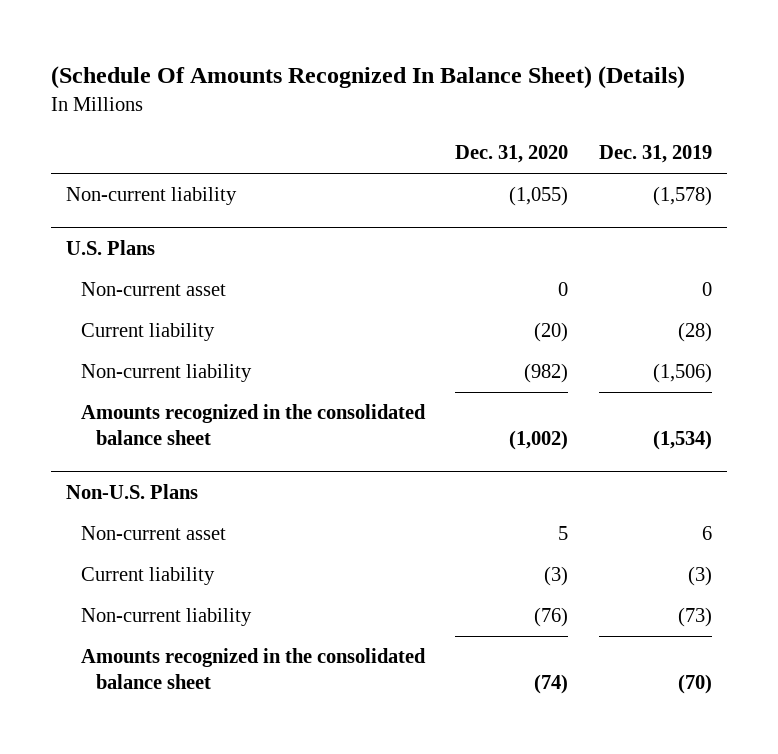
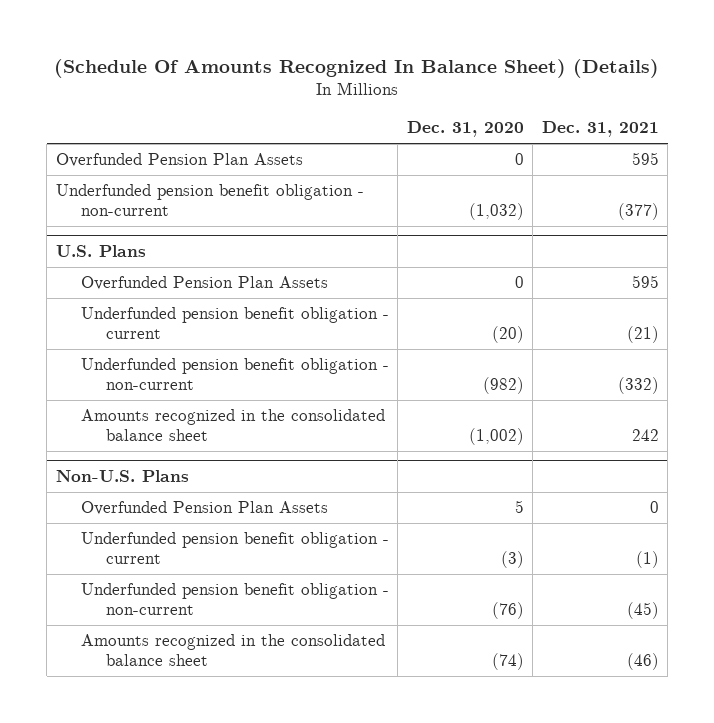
[598,145,712,164] Dec. 31, 2019 -> none
none -> [541,121,659,138] Dec. 31, 2021
none -> [55,153,303,168] Overfunded Pension Plan Assets
[66,187,238,206] Non-current liability -> [55,184,364,216] Underfunded pension benefit obligation - non-current
[509,186,569,207] (1,055) -> [468,202,524,220] (1,032)
[81,282,227,297] Non-current asset -> [80,276,328,291] Overfunded Pension Plan Assets
[81,323,216,342] Current liability -> [80,307,389,339] Underfunded pension benefit obligation - current
[81,364,253,383] Non-current liability -> [80,358,389,390] Underfunded pension benefit obligation - non-current
[81,526,227,541] Non-current asset -> [80,501,328,516] Overfunded Pension Plan Assets
[81,567,216,586] Current liability -> [80,532,389,564] Underfunded pension benefit obligation - current
[81,608,253,627] Non-current liability -> [80,583,389,615] Underfunded pension benefit obligation - non-current

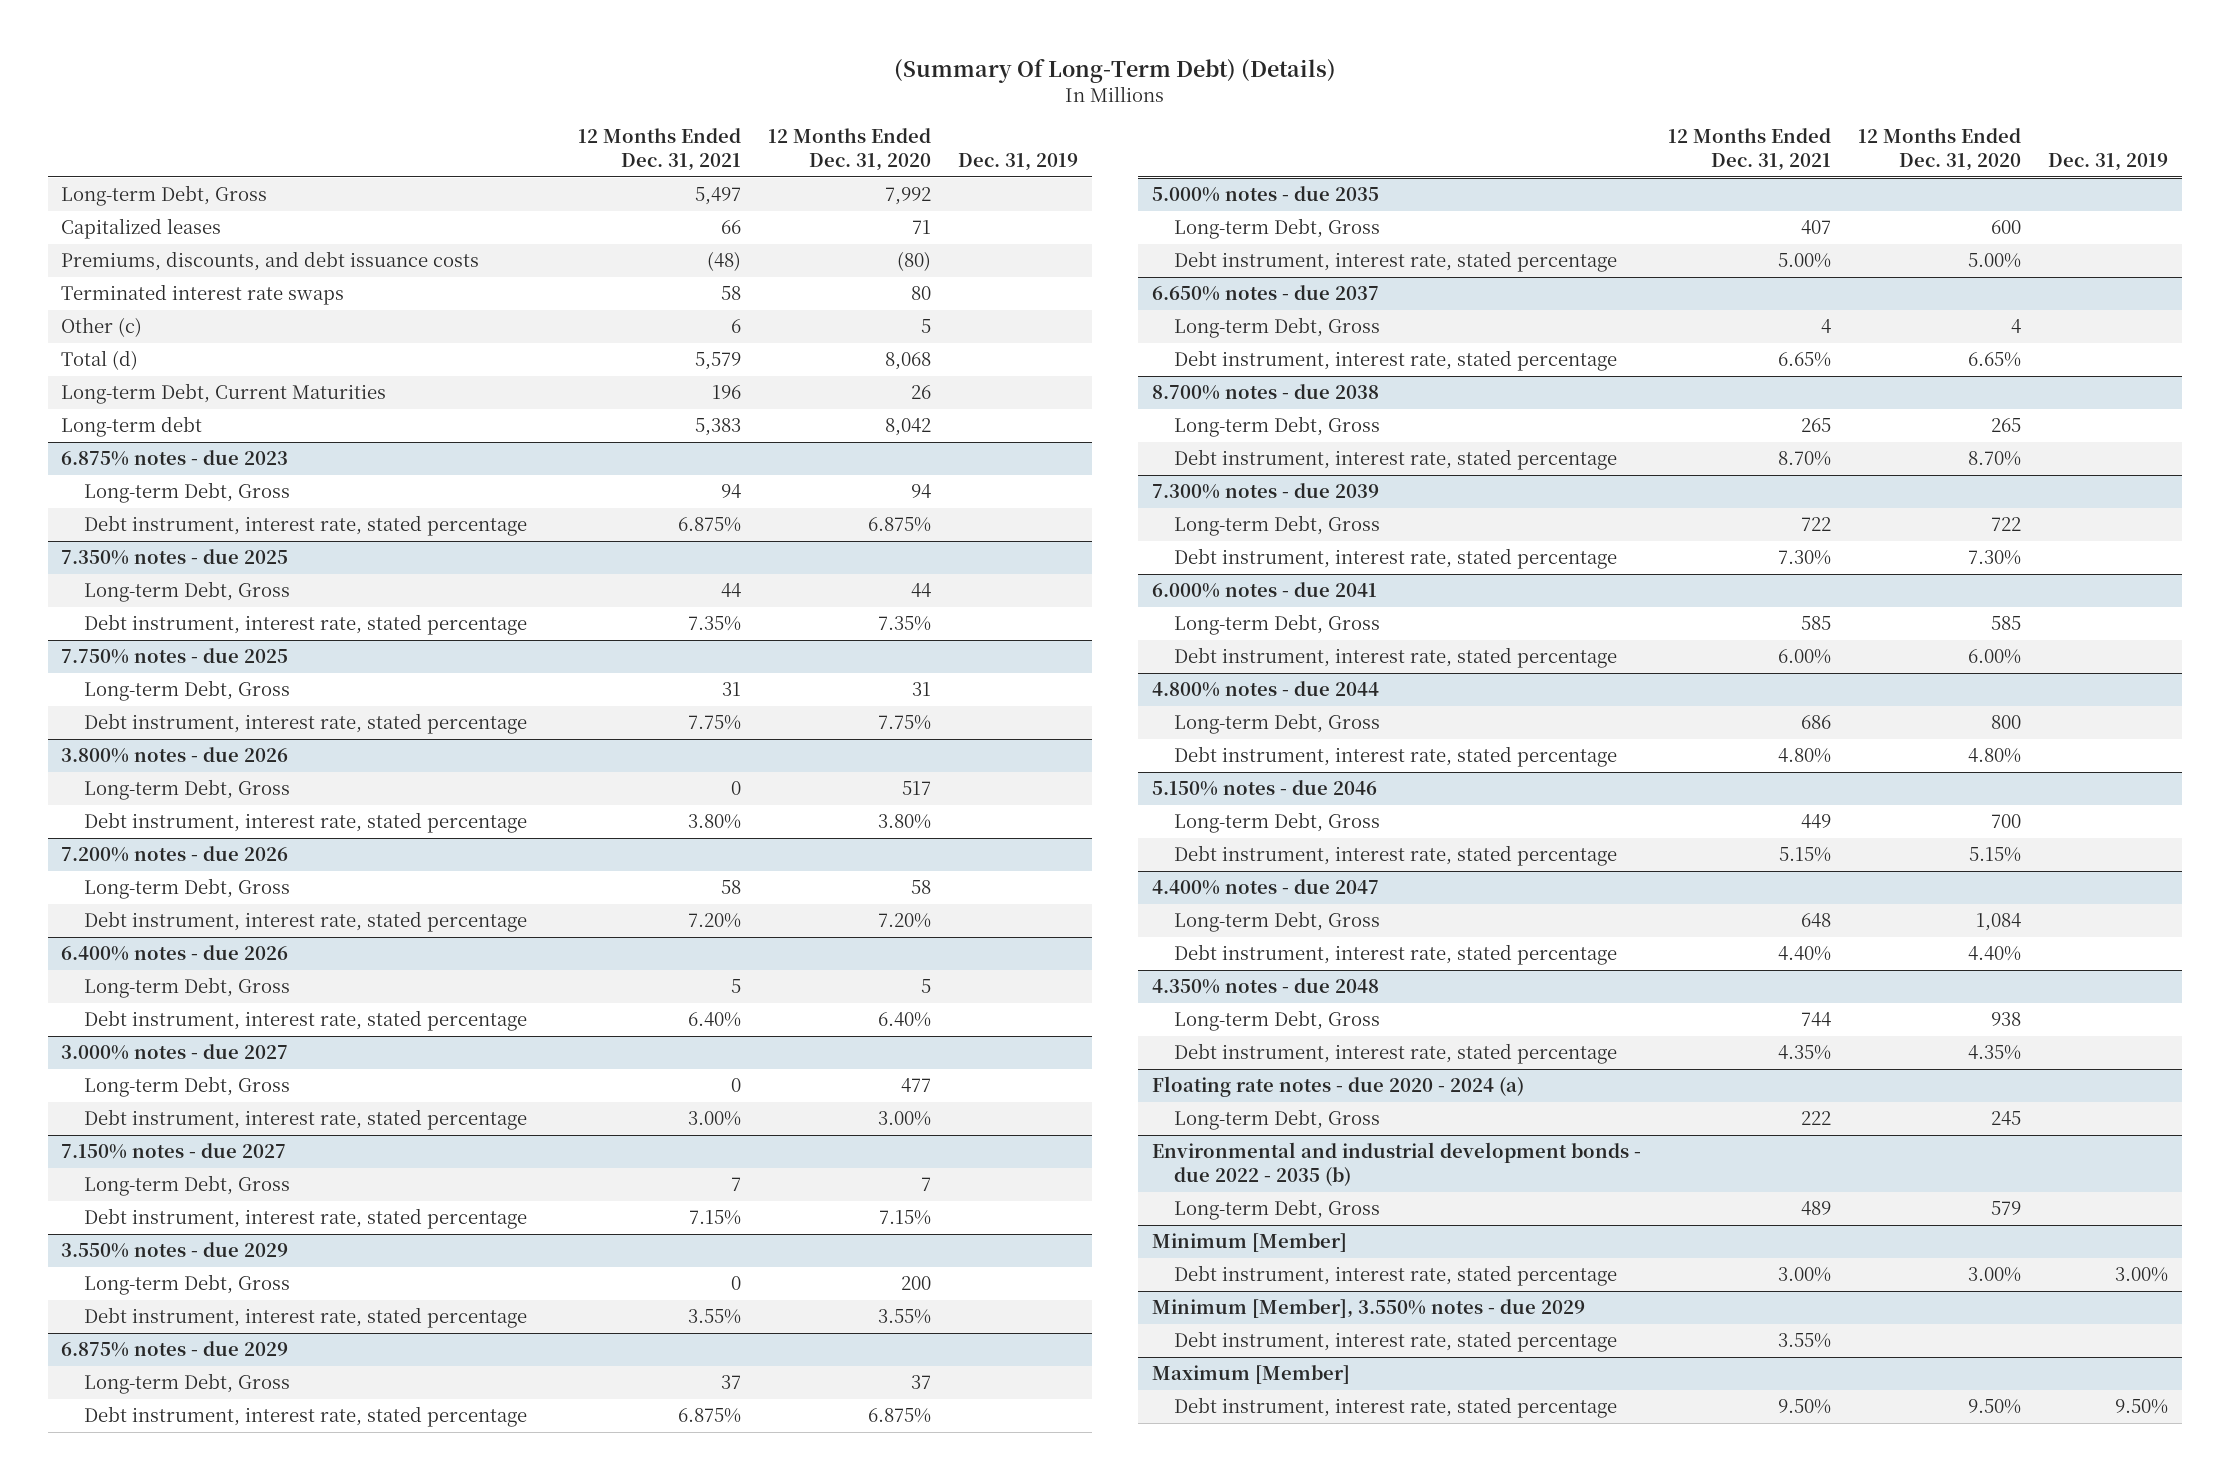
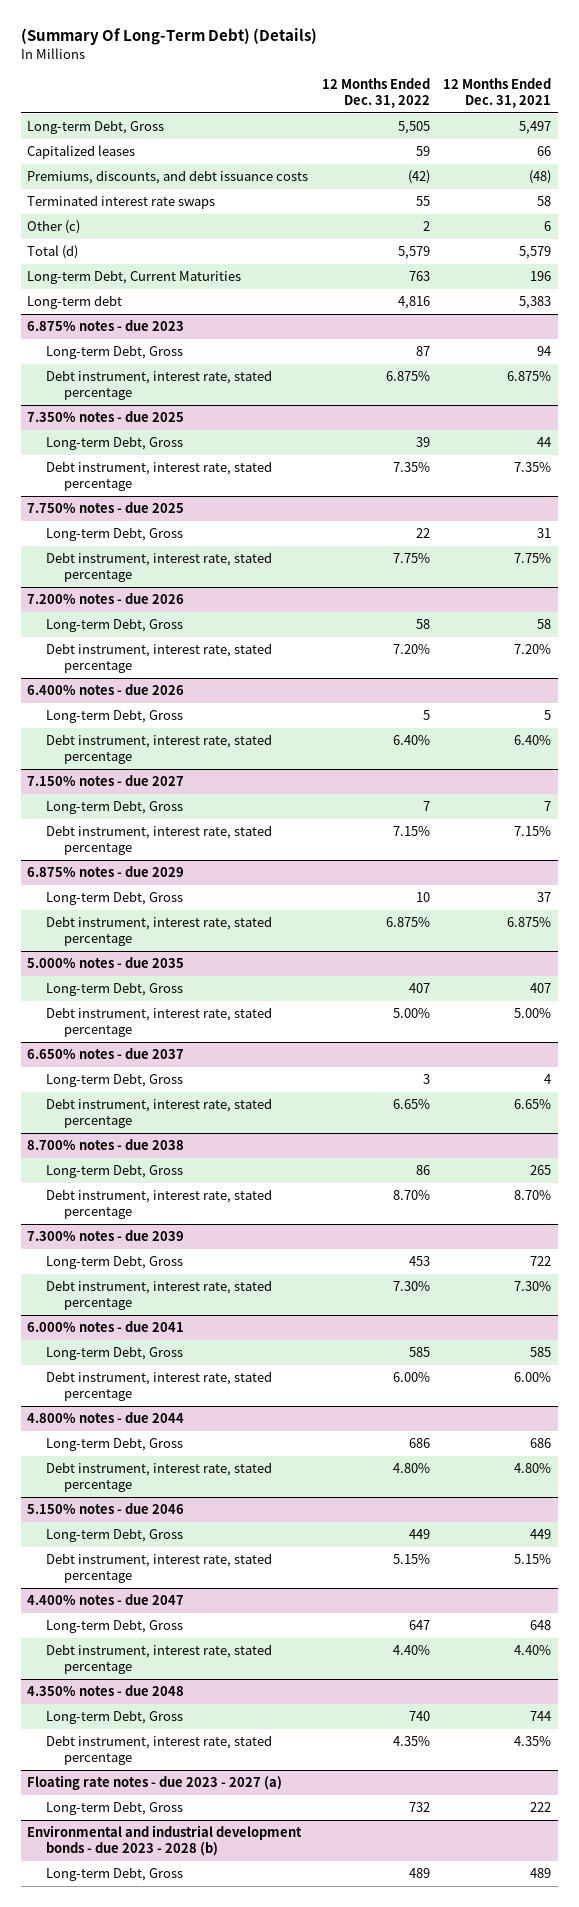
[767,128,931,171] 12 Months Ended Dec. 31, 2020 -> none
[958,152,1079,171] Dec. 31, 2019 -> none
none -> [321,78,430,108] 12 Months Ended Dec. 31, 2022
[61,747,289,764] 3.800% notes - due 2026 -> none
[83,779,290,801] Long-term Debt, Gross -> none
[83,812,527,834] Debt instrument, interest rate, stated percentage -> none
[61,1044,289,1061] 3.000% notes - due 2027 -> none
[83,1076,290,1098] Long-term Debt, Gross -> none
[83,1109,527,1131] Debt instrument, interest rate, stated percentage -> none
[61,1242,289,1259] 3.550% notes - due 2029 -> none
[83,1274,290,1296] Long-term Debt, Gross -> none
[83,1307,527,1329] Debt instrument, interest rate, stated percentage -> none
[1151,1076,1524,1098] Floating rate notes - due 2020 - 2024 (a) -> [27,1775,283,1791] Floating rate notes - due 2023 - 2027 (a)
[1151,1142,1641,1186] Environmental and industrial development bonds - due 2022 - 2035 (b) -> [27,1825,303,1857] Environmental and industrial development bonds - due 2023 - 2028 (b)
[1151,1233,1347,1253] Minimum [Member] -> none
[1173,1265,1617,1287] Debt instrument, interest rate, stated percentage -> none
[1151,1299,1585,1319] Minimum [Member], 3.550% notes - due 2029 -> none
[1173,1331,1617,1353] Debt instrument, interest rate, stated percentage -> none
[1151,1365,1350,1385] Maximum [Member] -> none
[1173,1397,1617,1419] Debt instrument, interest rate, stated percentage -> none

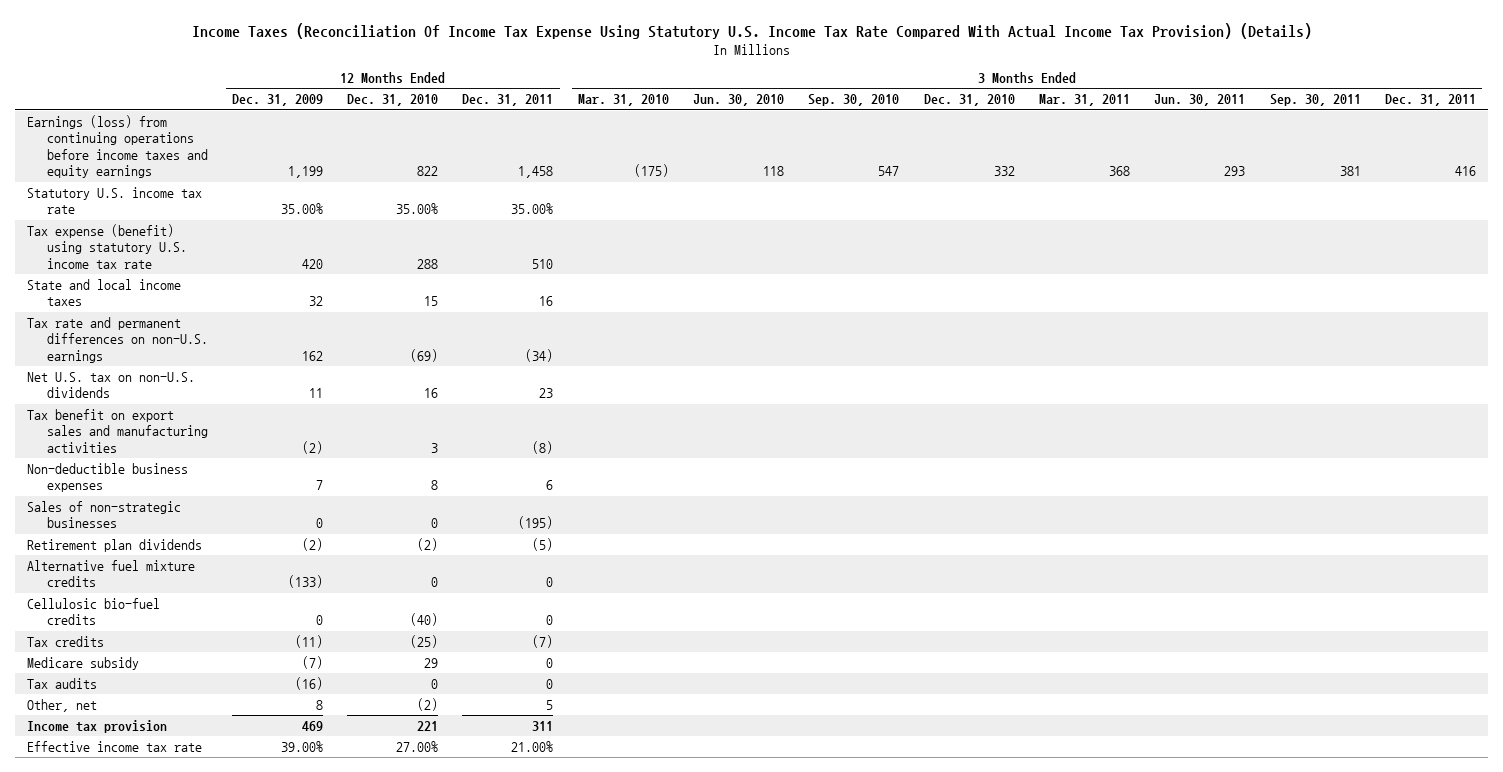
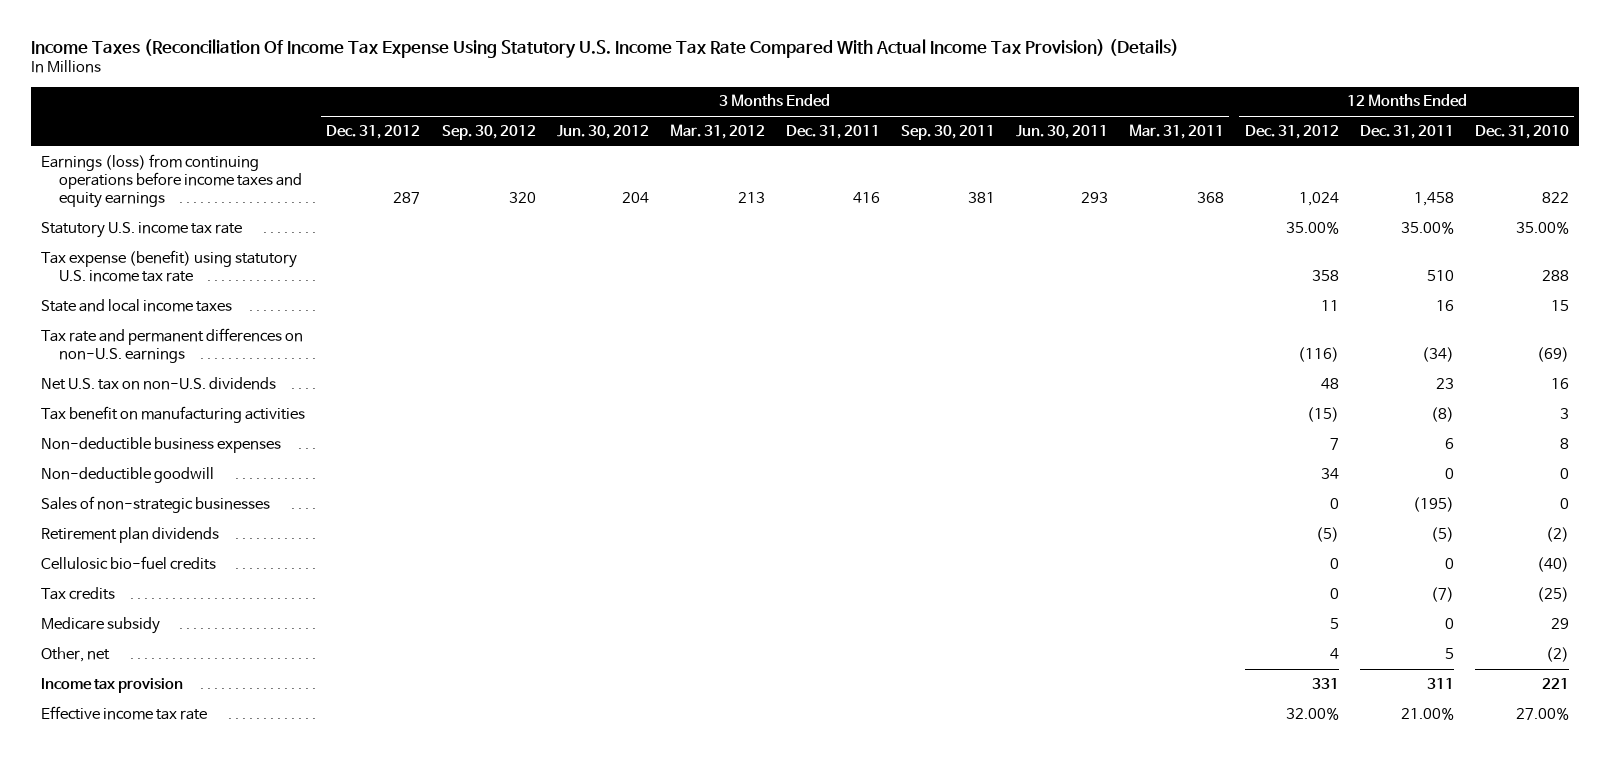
[231,94,323,107] Dec. 31, 2009 -> none
[577,94,669,107] Mar. 31, 2010 -> none
[693,94,785,107] Jun. 30, 2010 -> none
[808,94,900,107] Sep. 30, 2010 -> none
[923,94,1015,107] Dec. 31, 2010 -> none
none -> [326,125,421,140] Dec. 31, 2012
none -> [441,125,536,141] Sep. 30, 2012
none -> [556,125,649,140] Jun. 30, 2012
none -> [669,124,765,140] Mar. 31, 2012
none -> [1244,125,1339,140] Dec. 31, 2012
[27,408,208,453] Tax benefit on export sales and manufacturing activities -> [41,405,306,423] Tax benefit on manufacturing activities
none -> [41,466,215,483] Non-deductible goodwill
[27,559,196,588] Alternative fuel mixture credits -> none
[27,677,98,689] Tax audits -> none

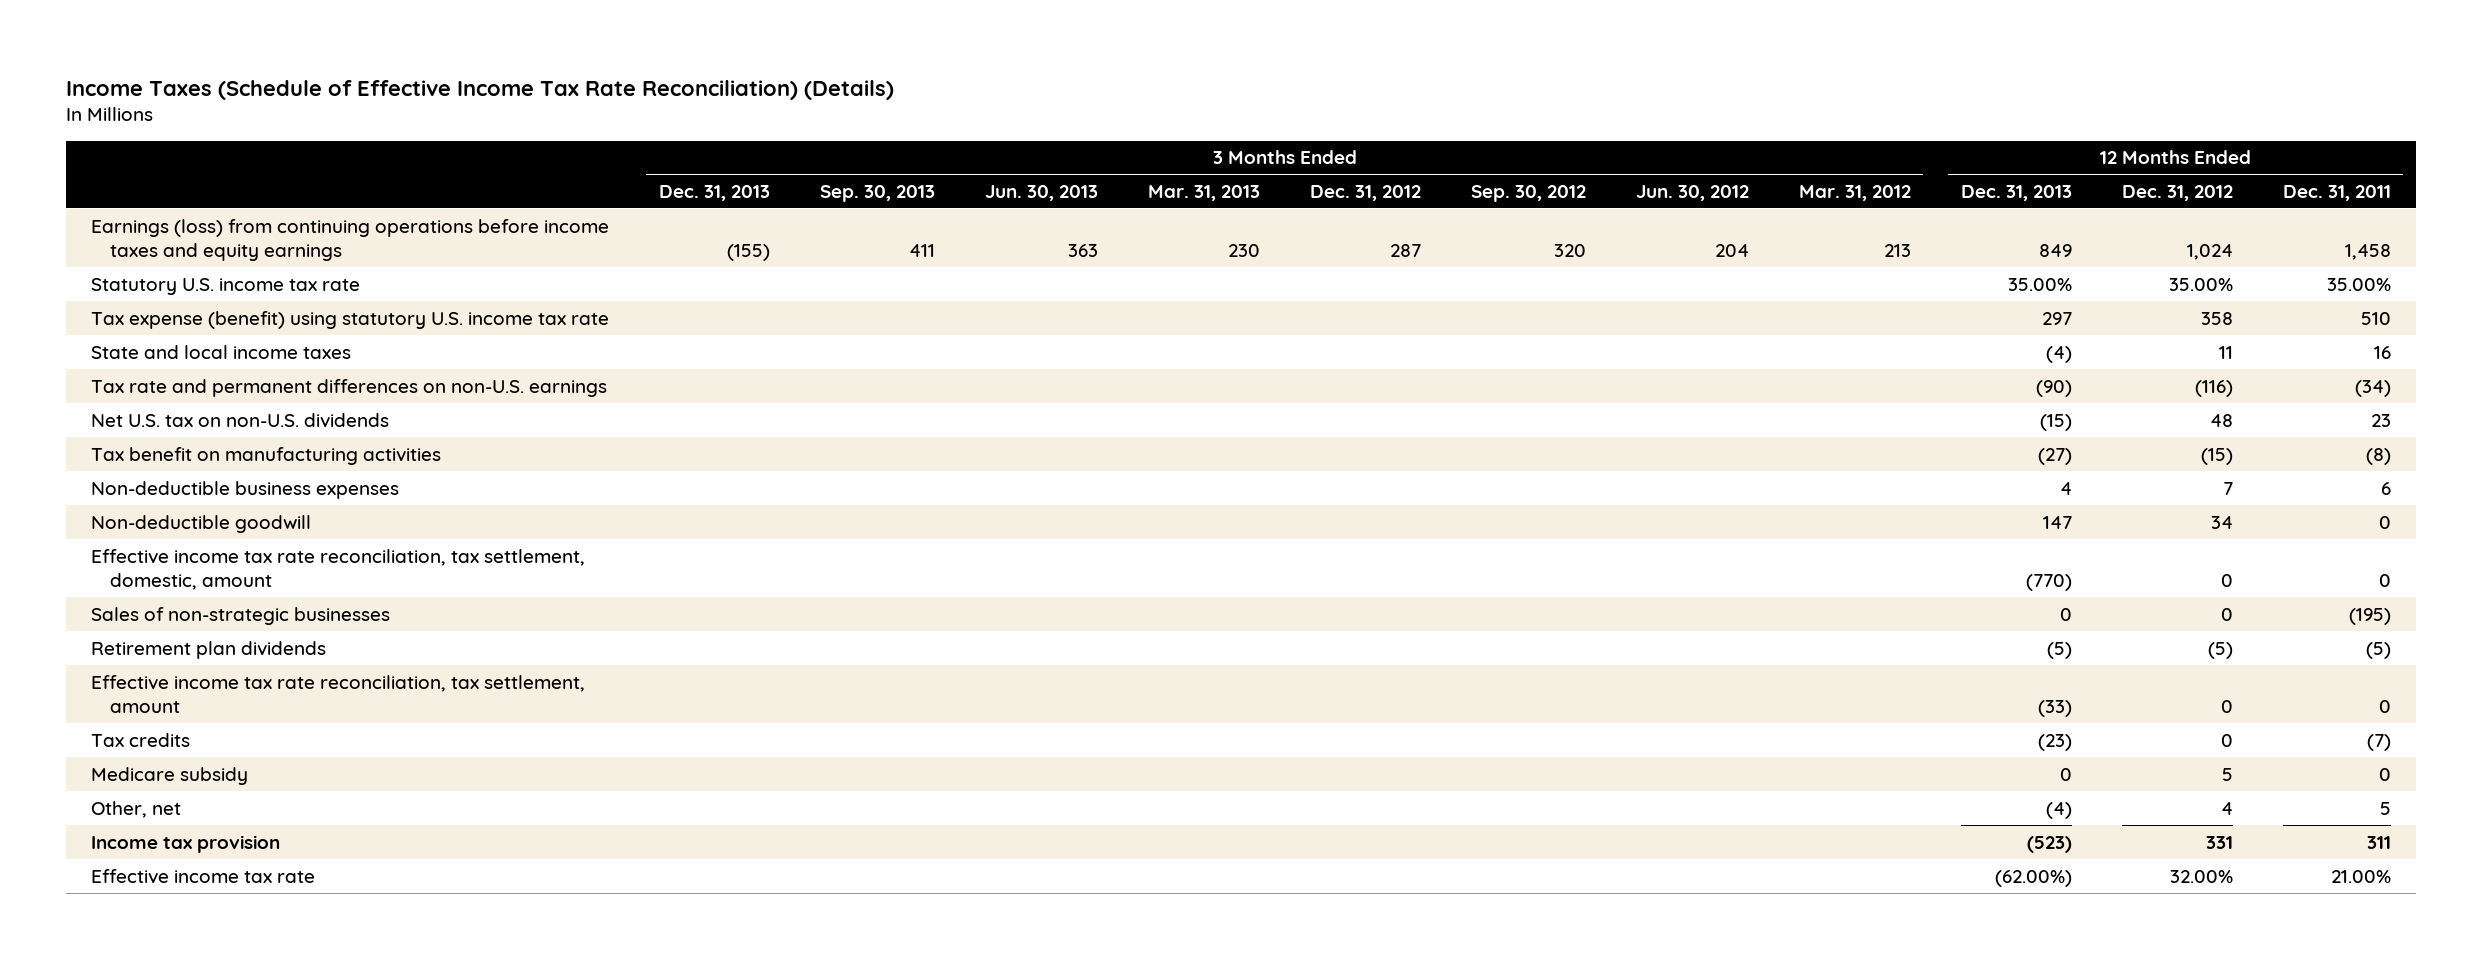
[30,39,1179,59] Income Taxes (Reconciliation Of Income Tax Expense Using Statutory U.S. Income Tax Rate Compared With Actual Income Tax Provision) (Details) -> [65,79,894,100] Income Taxes (Schedule of Effective Income Tax Rate Reconciliation) (Details)
[785,125,880,140] Dec. 31, 2011 -> none
[900,125,995,141] Sep. 30, 2011 -> none
[1015,125,1108,140] Jun. 30, 2011 -> none
[1128,124,1224,140] Mar. 31, 2011 -> none
[1474,125,1569,140] Dec. 31, 2010 -> none
none -> [658,184,770,201] Dec. 31, 2013
none -> [819,184,935,202] Sep. 30, 2013
none -> [984,184,1098,201] Jun. 30, 2013
none -> [1147,184,1260,201] Mar. 31, 2013
none -> [1960,184,2072,201] Dec. 31, 2013
none -> [90,548,585,590] Effective income tax rate reconciliation, tax settlement, domestic, amount
[41,555,217,570] Cellulosic bio-fuel credits -> none
none -> [90,674,585,713] Effective income tax rate reconciliation, tax settlement, amount

